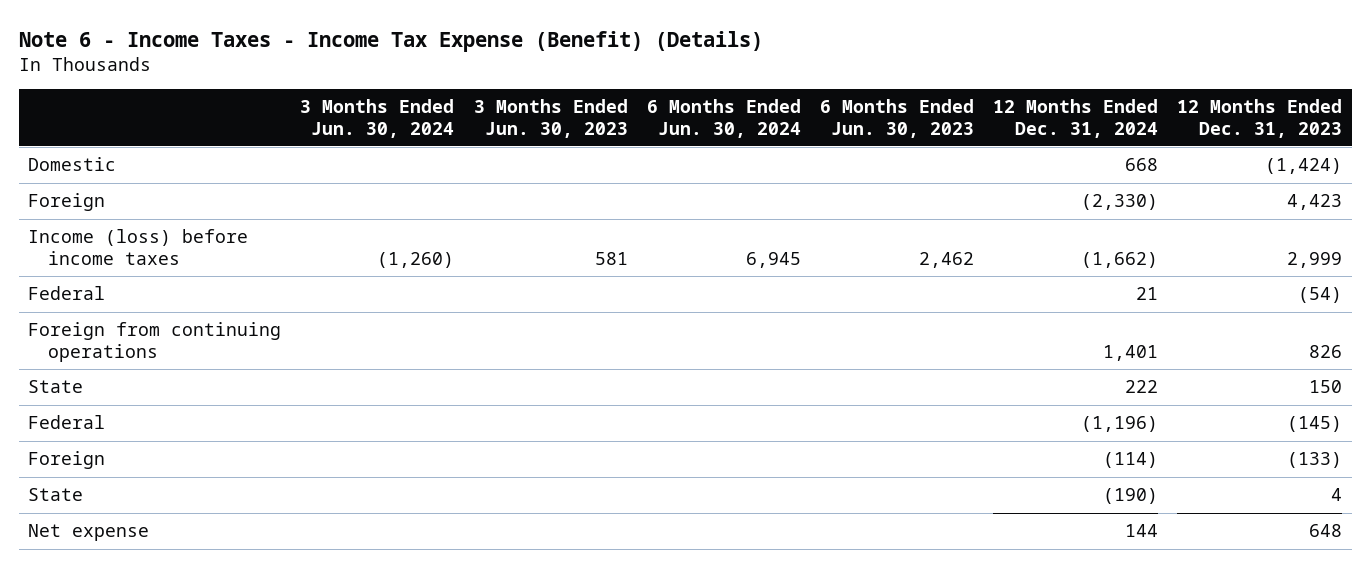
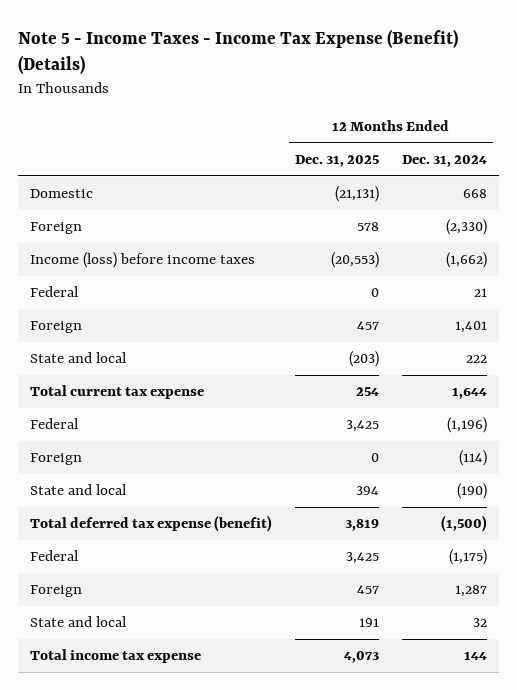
[18,30,763,52] Note 6 - Income Taxes - Income Tax Expense (Benefit) (Details) -> [17,28,458,74] Note 5 - Income Taxes - Income Tax Expense (Benefit) (Details)
[300,99,455,138] 3 Months Ended Jun. 30, 2024 -> none
[473,99,628,138] 3 Months Ended Jun. 30, 2023 -> none
[646,99,801,138] 6 Months Ended Jun. 30, 2024 -> none
[820,99,975,138] 6 Months Ended Jun. 30, 2023 -> none
[1177,99,1343,138] 12 Months Ended Dec. 31, 2023 -> none
none -> [294,154,379,167] Dec. 31, 2025
[28,322,282,362] Foreign from continuing operations -> [29,321,82,334] Foreign
[28,380,84,394] State -> [29,352,127,364] State and local
none -> [29,385,204,400] Total current tax expense
[28,488,84,502] State -> [29,484,127,496] State and local
none -> [29,515,272,533] Total deferred tax expense (benefit)
none -> [29,550,79,562] Federal
none -> [29,585,82,598] Foreign
none -> [29,616,127,628] State and local
[28,524,150,542] Net expense -> [29,649,201,664] Total income tax expense

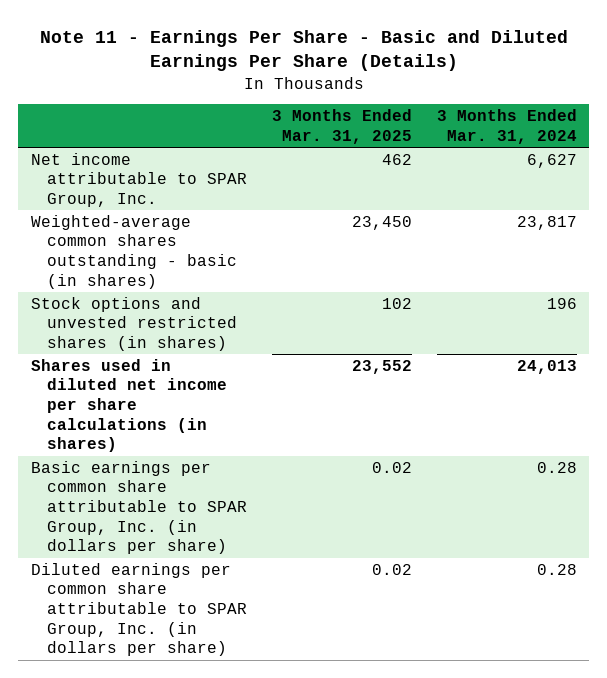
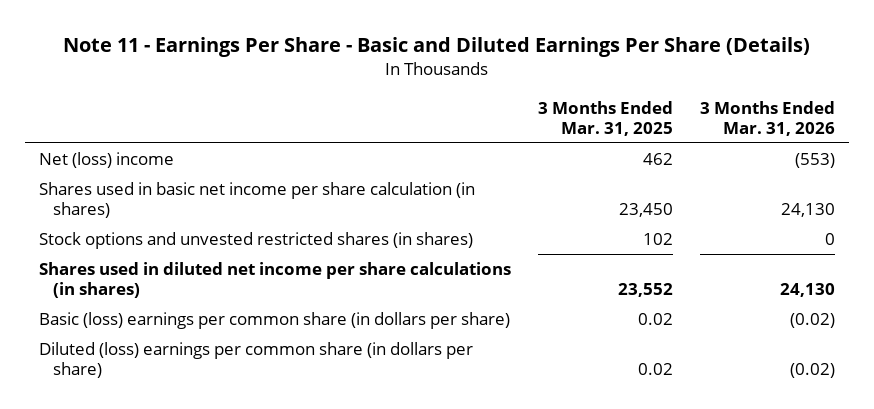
[436,109,577,144] 3 Months Ended Mar. 31, 2024 -> none
none -> [700,100,836,136] 3 Months Ended Mar. 31, 2026
[30,152,248,207] Net income attributable to SPAR Group, Inc. -> [38,152,174,169] Net (loss) income
[30,214,238,289] Weighted-average common shares outstanding - basic (in shares) -> [38,182,475,219] Shares used in basic net income per share calculation (in shares)
[30,460,248,555] Basic earnings per common share attributable to SPAR Group, Inc. (in dollars per share) -> [38,312,510,330] Basic (loss) earnings per common share (in dollars per share)
[30,562,248,657] Diluted earnings per common share attributable to SPAR Group, Inc. (in dollars per share) -> [38,342,473,379] Diluted (loss) earnings per common share (in dollars per share)

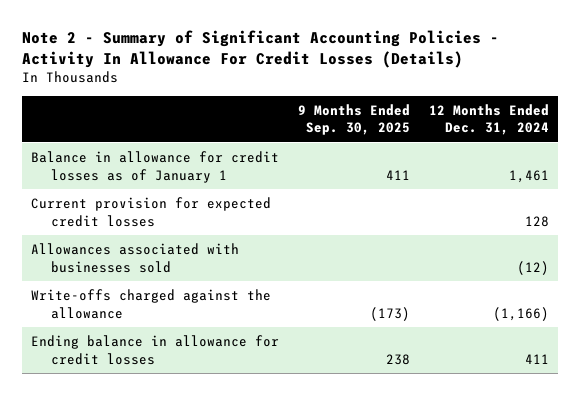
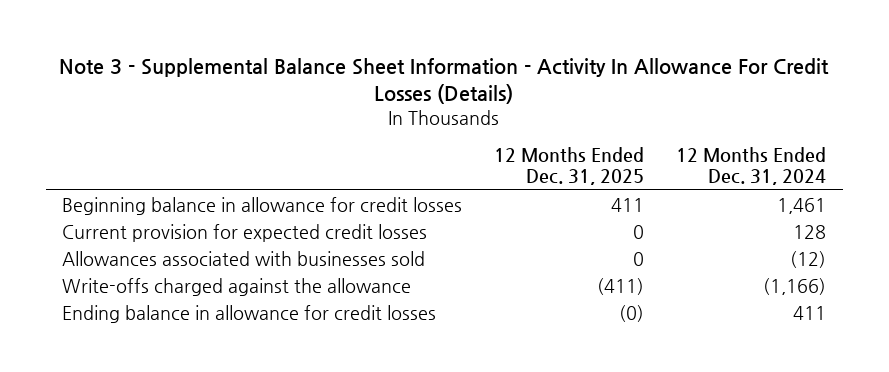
[21,29,499,68] Note 2 - Summary of Significant Accounting Policies - Activity In Allowance For Credit Losses (Details) -> [59,58,830,105] Note 3 - Supplemental Balance Sheet Information - Activity In Allowance For Credit Losses (Details)
[297,103,410,136] 9 Months Ended Sep. 30, 2025 -> none
none -> [494,146,645,186] 12 Months Ended Dec. 31, 2025
[30,150,279,183] Balance in allowance for credit losses as of January 1 -> [62,196,463,215] Beginning balance in allowance for credit losses

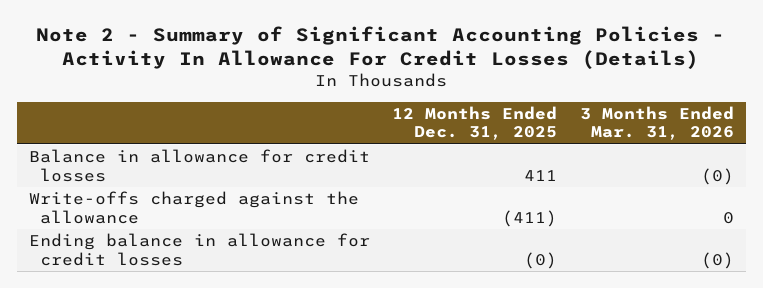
[59,58,830,105] Note 3 - Supplemental Balance Sheet Information - Activity In Allowance For Credit Losses (Details) -> [36,26,726,70] Note 2 - Summary of Significant Accounting Policies - Activity In Allowance For Credit Losses (Details)
[676,146,827,186] 12 Months Ended Dec. 31, 2024 -> none
none -> [580,105,735,141] 3 Months Ended Mar. 31, 2026
[62,223,428,242] Current provision for expected credit losses -> none
[62,250,426,266] Allowances associated with businesses sold -> none
[62,196,463,215] Beginning balance in allowance for credit losses -> [28,149,370,182] Balance in allowance for credit losses

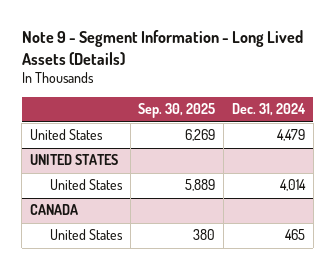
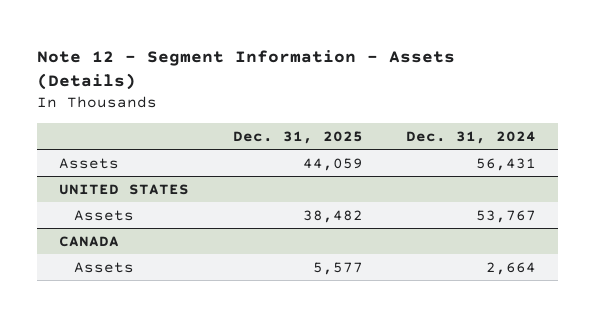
[21,30,303,65] Note 9 - Segment Information - Long Lived Assets (Details) -> [37,49,456,91] Note 12 - Segment Information - Assets (Details)
[138,103,216,119] Sep. 30, 2025 -> none
none -> [232,130,363,144] Dec. 31, 2025
[30,129,104,141] United States -> none
none -> [58,157,119,169] Assets
[49,179,123,191] United States -> none
none -> [73,209,134,221] Assets
[49,229,123,241] United States -> none
none -> [73,261,134,273] Assets

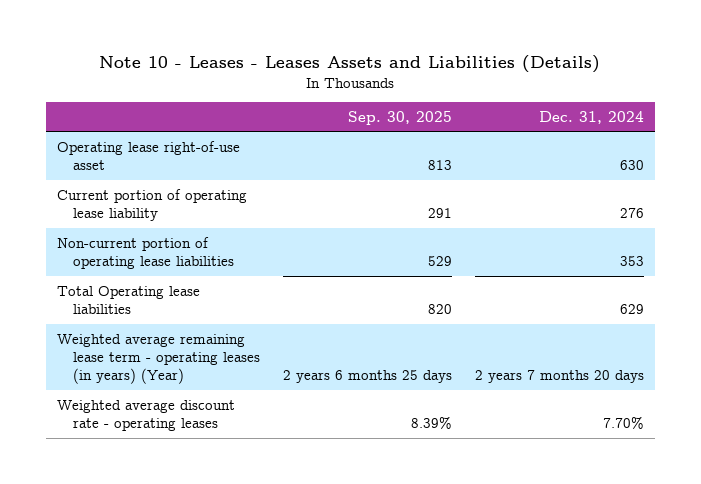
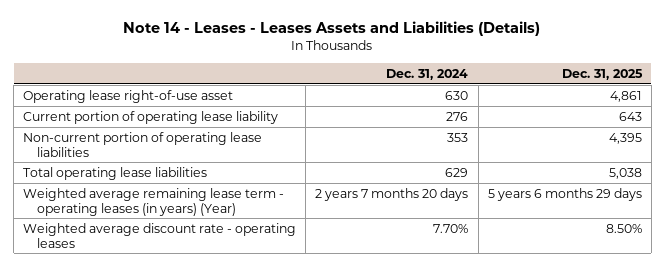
[99,55,601,74] Note 10 - Leases - Leases Assets and Liabilities (Details) -> [123,21,541,37] Note 14 - Leases - Leases Assets and Liabilities (Details)
[348,110,453,125] Sep. 30, 2025 -> none
none -> [561,68,643,80] Dec. 31, 2025
[57,285,201,314] Total Operating lease liabilities -> [23,166,208,180] Total operating lease liabilities

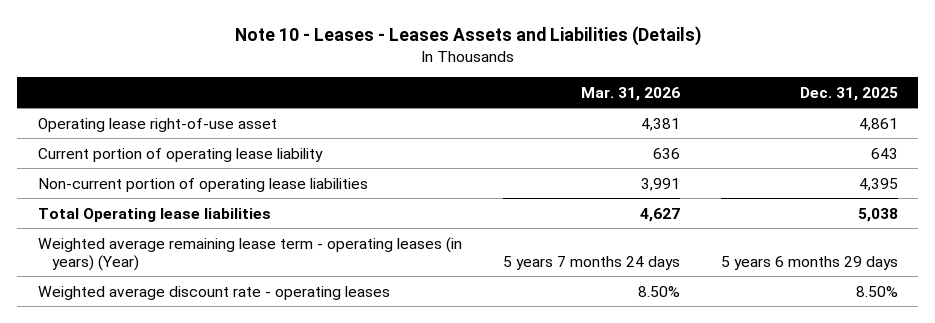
[123,21,541,37] Note 14 - Leases - Leases Assets and Liabilities (Details) -> [234,25,701,46] Note 10 - Leases - Leases Assets and Liabilities (Details)
[386,68,469,80] Dec. 31, 2024 -> none
none -> [580,86,680,101] Mar. 31, 2026
[23,166,208,180] Total operating lease liabilities -> [37,207,271,222] Total Operating lease liabilities

